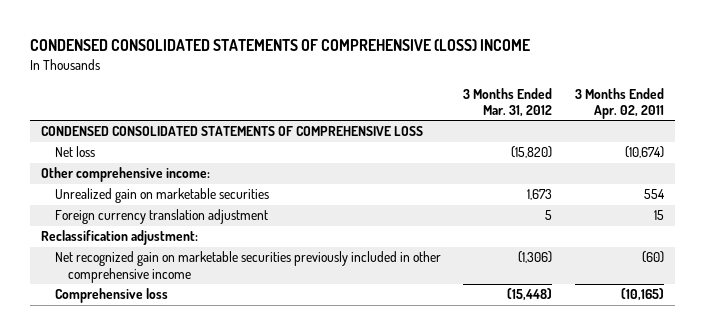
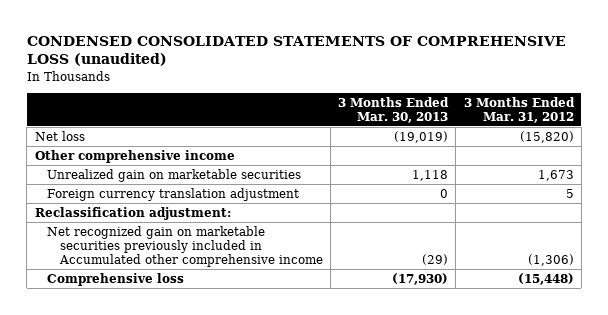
[30,39,531,52] CONDENSED CONSOLIDATED STATEMENTS OF COMPREHENSIVE (LOSS) INCOME -> [26,35,566,67] CONDENSED CONSOLIDATED STATEMENTS OF COMPREHENSIVE LOSS (unaudited)
[574,87,664,119] 3 Months Ended Apr. 02, 2011 -> none
none -> [338,96,450,123] 3 Months Ended Mar. 30, 2013
[41,126,424,137] CONDENSED CONSOLIDATED STATEMENTS OF COMPREHENSIVE LOSS -> none
[41,167,211,183] Other comprehensive income: -> [34,149,235,163] Other comprehensive income
[54,251,441,283] Net recognized gain on marketable securities previously included in other comprehensive income -> [47,225,324,267] Net recognized gain on marketable securities previously included in Accumulated other comprehensive income

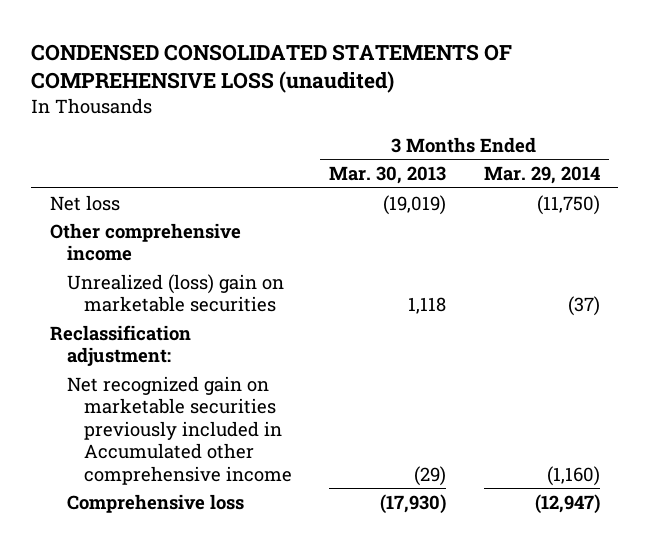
[463,96,575,123] 3 Months Ended Mar. 31, 2012 -> none
none -> [483,166,600,185] Mar. 29, 2014
[47,187,300,201] Foreign currency translation adjustment -> none
[47,168,302,182] Unrealized gain on marketable securities -> [66,273,284,313] Unrealized (loss) gain on marketable securities

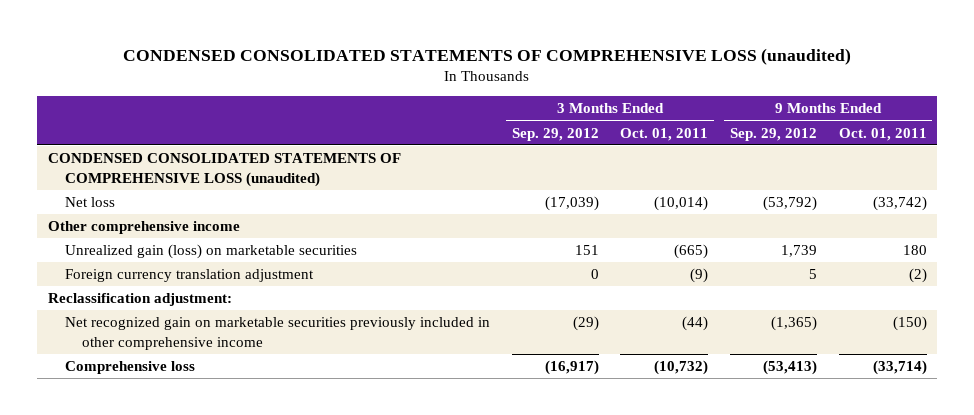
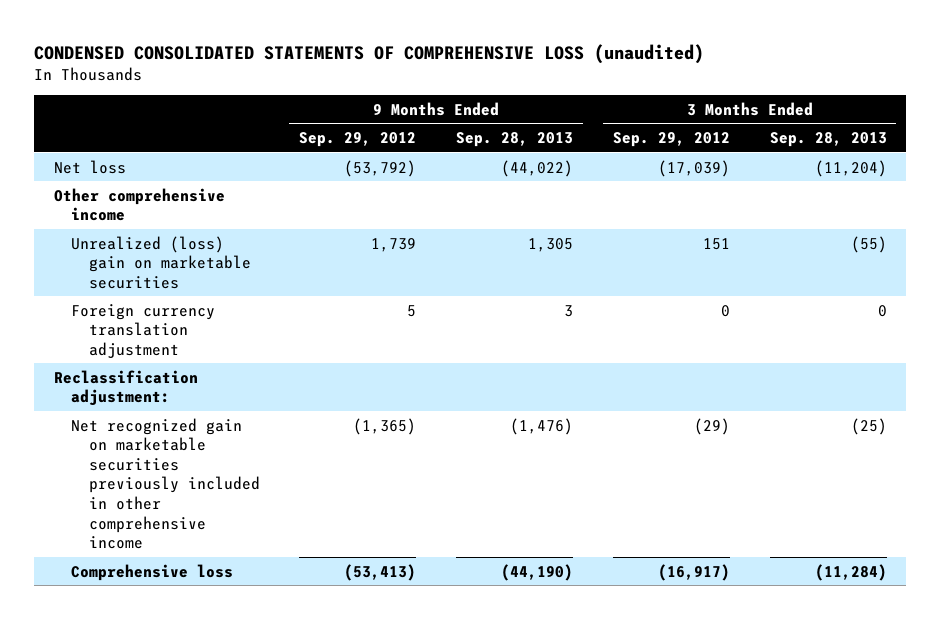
[620,127,709,141] Oct. 01, 2011 -> none
[838,127,927,141] Oct. 01, 2011 -> none
none -> [456,132,574,148] Sep. 28, 2013
none -> [769,132,887,148] Sep. 28, 2013
[47,153,401,187] CONDENSED CONSOLIDATED STATEMENTS OF COMPREHENSIVE LOSS (unaudited) -> none
[64,244,357,260] Unrealized gain (loss) on marketable securities -> [71,235,251,289] Unrealized (loss) gain on marketable securities

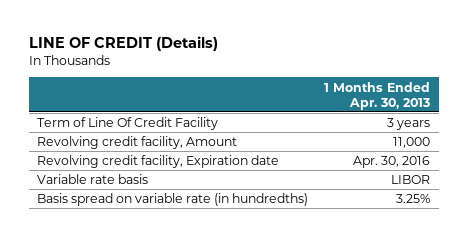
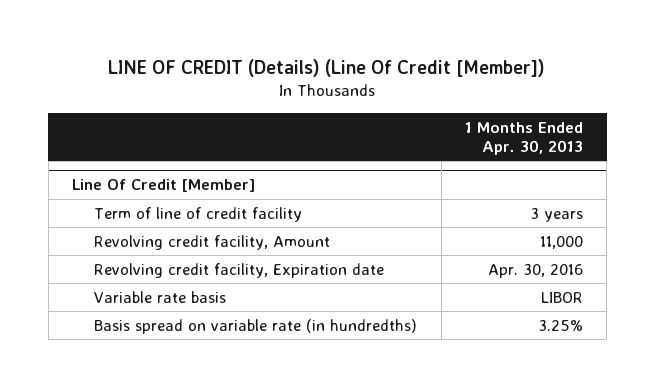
[28,36,218,52] LINE OF CREDIT (Details) -> [108,58,546,77] LINE OF CREDIT (Details) (Line Of Credit [Member])
none -> [71,179,255,193] Line Of Credit [Member]
[36,117,218,131] Term of Line Of Credit Facility -> [94,206,303,222] Term of line of credit facility

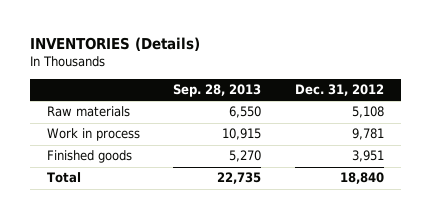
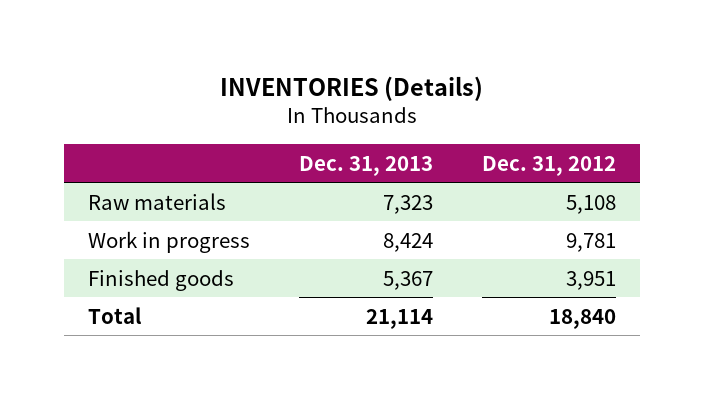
[173,83,262,97] Sep. 28, 2013 -> none
none -> [298,155,433,176] Dec. 31, 2013
[46,128,140,142] Work in process -> [88,230,251,253] Work in progress

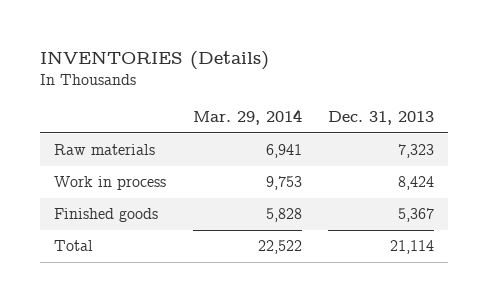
[481,155,616,176] Dec. 31, 2012 -> none
none -> [192,109,302,126] Mar. 29, 2014
[88,230,251,253] Work in progress -> [53,176,166,191] Work in process

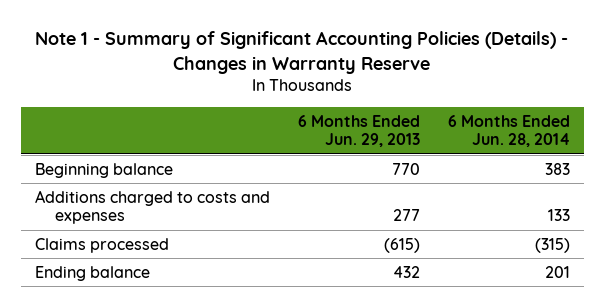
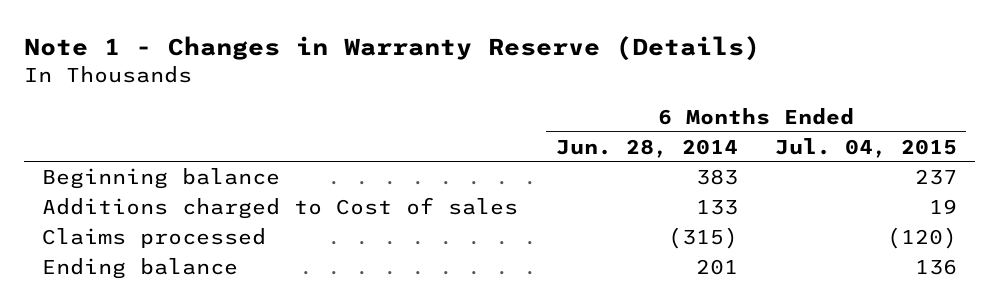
[35,31,569,74] Note 1 - Summary of Significant Accounting Policies (Details) - Changes in Warranty Reserve -> [23,35,760,61] Note 1 - Changes in Warranty Reserve (Details)
[297,114,420,148] 6 Months Ended Jun. 29, 2013 -> none
none -> [774,137,957,158] Jul. 04, 2015
[34,189,270,225] Additions charged to costs and expenses -> [42,196,519,219] Additions charged to Cost of sales

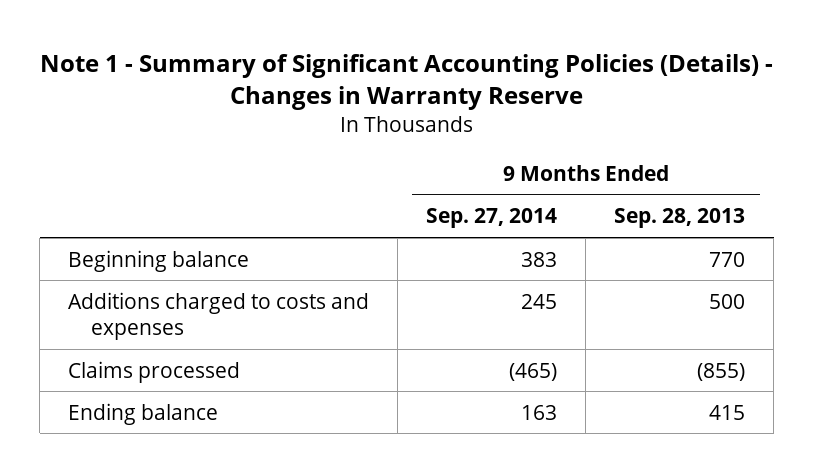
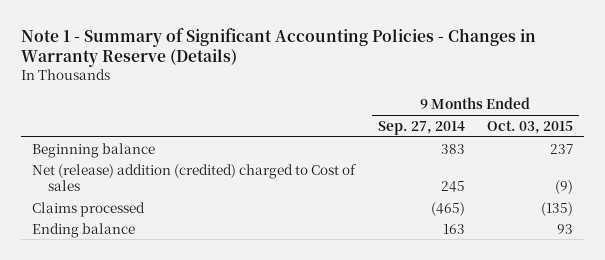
[39,53,773,110] Note 1 - Summary of Significant Accounting Policies (Details) - Changes in Warranty Reserve -> [21,27,537,68] Note 1 - Summary of Significant Accounting Policies - Changes in Warranty Reserve (Details)
[614,208,746,229] Sep. 28, 2013 -> none
none -> [486,119,573,134] Oct. 03, 2015
[68,291,370,341] Additions charged to costs and expenses -> [32,163,358,192] Net (release) addition (credited) charged to Cost of sales

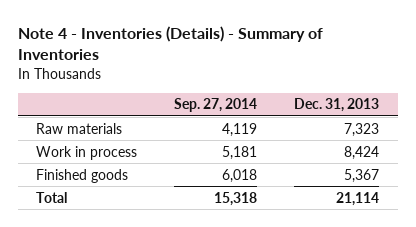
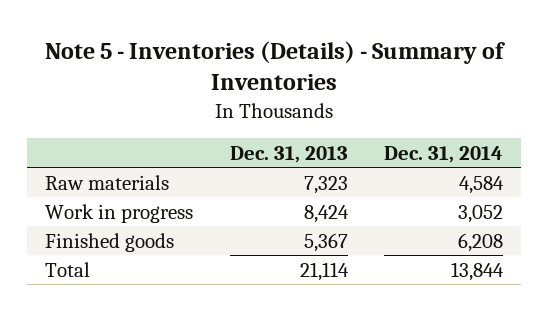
[17,26,323,61] Note 4 - Inventories (Details) - Summary of Inventories -> [45,40,506,91] Note 5 - Inventories (Details) - Summary of Inventories
[174,98,258,113] Sep. 27, 2014 -> none
none -> [384,145,504,163] Dec. 31, 2014
[36,145,138,160] Work in process -> [45,203,194,223] Work in progress

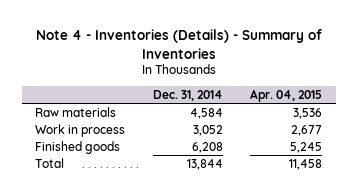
[45,40,506,91] Note 5 - Inventories (Details) - Summary of Inventories -> [35,29,322,59] Note 4 - Inventories (Details) - Summary of Inventories
[229,145,348,163] Dec. 31, 2013 -> none
none -> [249,88,322,102] Apr. 04, 2015
[45,203,194,223] Work in progress -> [35,123,126,137] Work in process

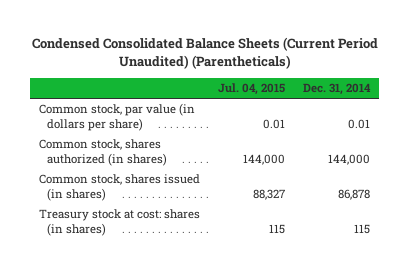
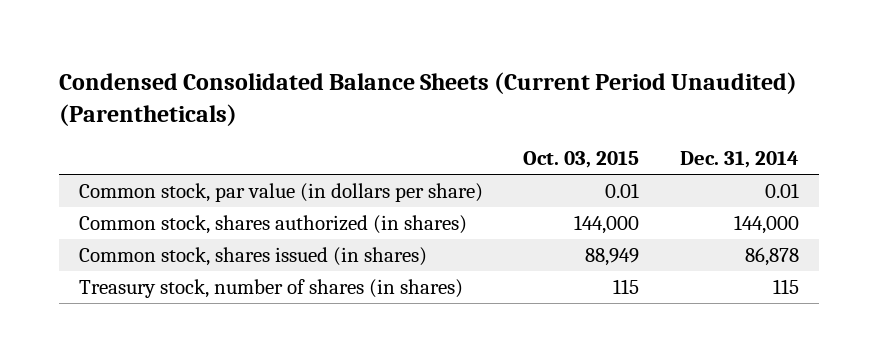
[218,82,286,95] Jul. 04, 2015 -> none
none -> [523,150,640,168] Oct. 03, 2015
[39,209,201,236] Treasury stock at cost: shares (in shares) -> [78,279,463,299] Treasury stock, number of shares (in shares)

